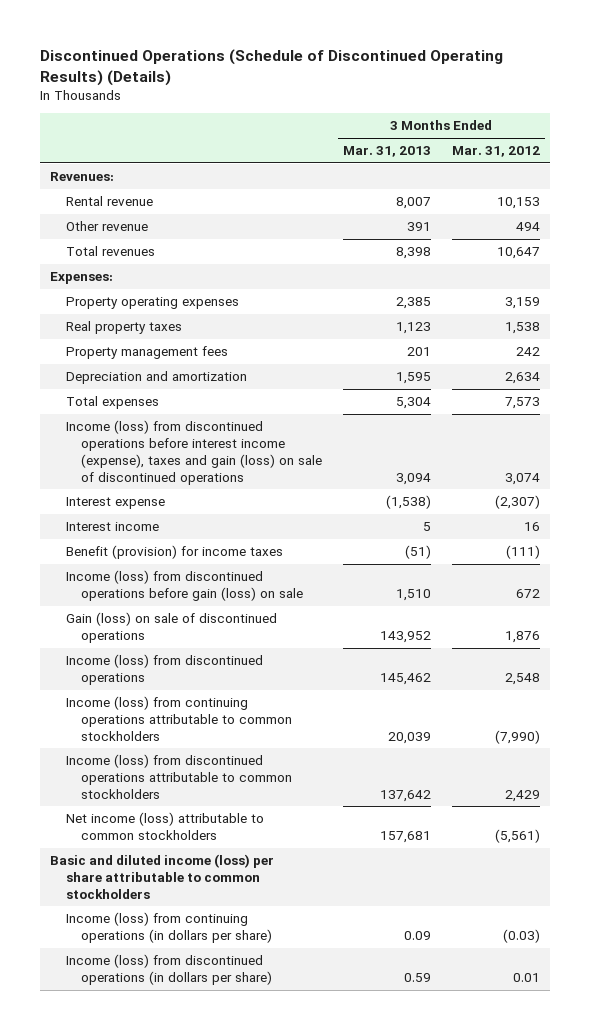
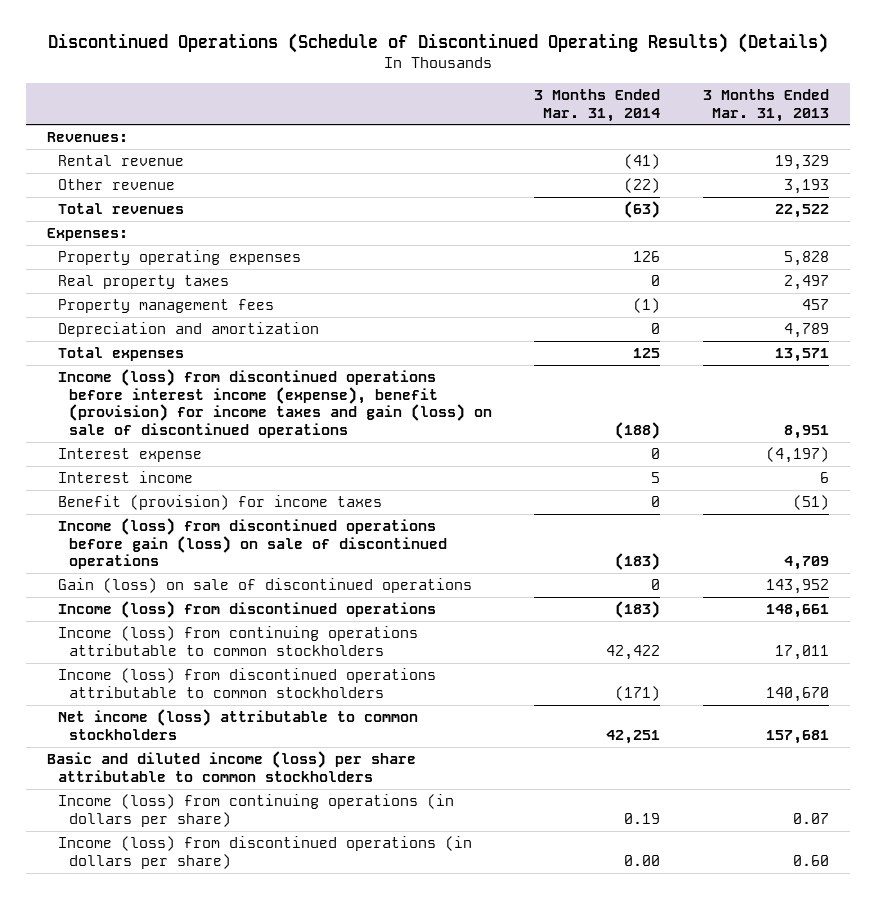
[451,146,540,158] Mar. 31, 2012 -> none
none -> [534,88,661,122] 3 Months Ended Mar. 31, 2014
[395,197,431,210] 8,007 -> [774,155,829,171] 19,329
[406,222,431,232] 391 -> [783,179,829,195] 3,193
[395,247,431,260] 8,398 -> [774,204,829,219] 22,522
[395,297,431,310] 2,385 -> [783,251,829,267] 5,828
[395,322,431,335] 1,123 -> [783,275,829,291] 2,497
[406,347,431,357] 201 -> [801,299,829,311] 457
[395,372,431,385] 1,595 -> [783,323,829,339] 4,789
[395,397,431,410] 5,304 -> [774,348,829,363] 13,571
[65,420,323,485] Income (loss) from discontinued operations before interest income (expense), taxes and gain (loss) on sale of discontinued operations -> [57,369,492,439] Income (loss) from discontinued operations before interest income (expense), benefit (provision) for income taxes and gain (loss) on sale of discontinued operations
[395,472,431,485] 3,094 -> [783,425,829,440] 8,951
[385,495,431,510] (1,538) -> [765,447,829,464] (4,197)
[422,522,431,532] 5 -> [819,472,829,484] 6
[65,570,304,601] Income (loss) from discontinued operations before gain (loss) on sale -> [57,518,447,570] Income (loss) from discontinued operations before gain (loss) on sale of discontinued operations
[395,588,431,601] 1,510 -> [783,556,829,571] 4,709
[379,672,431,685] 145,462 -> [765,604,829,619] 148,661
[387,731,431,744] 20,039 -> [774,644,829,660] 17,011
[379,789,431,802] 137,642 -> [765,686,829,702] 140,670
[403,930,431,940] 0.09 -> [792,812,829,824] 0.07
[403,972,431,982] 0.59 -> [792,854,829,866] 0.60

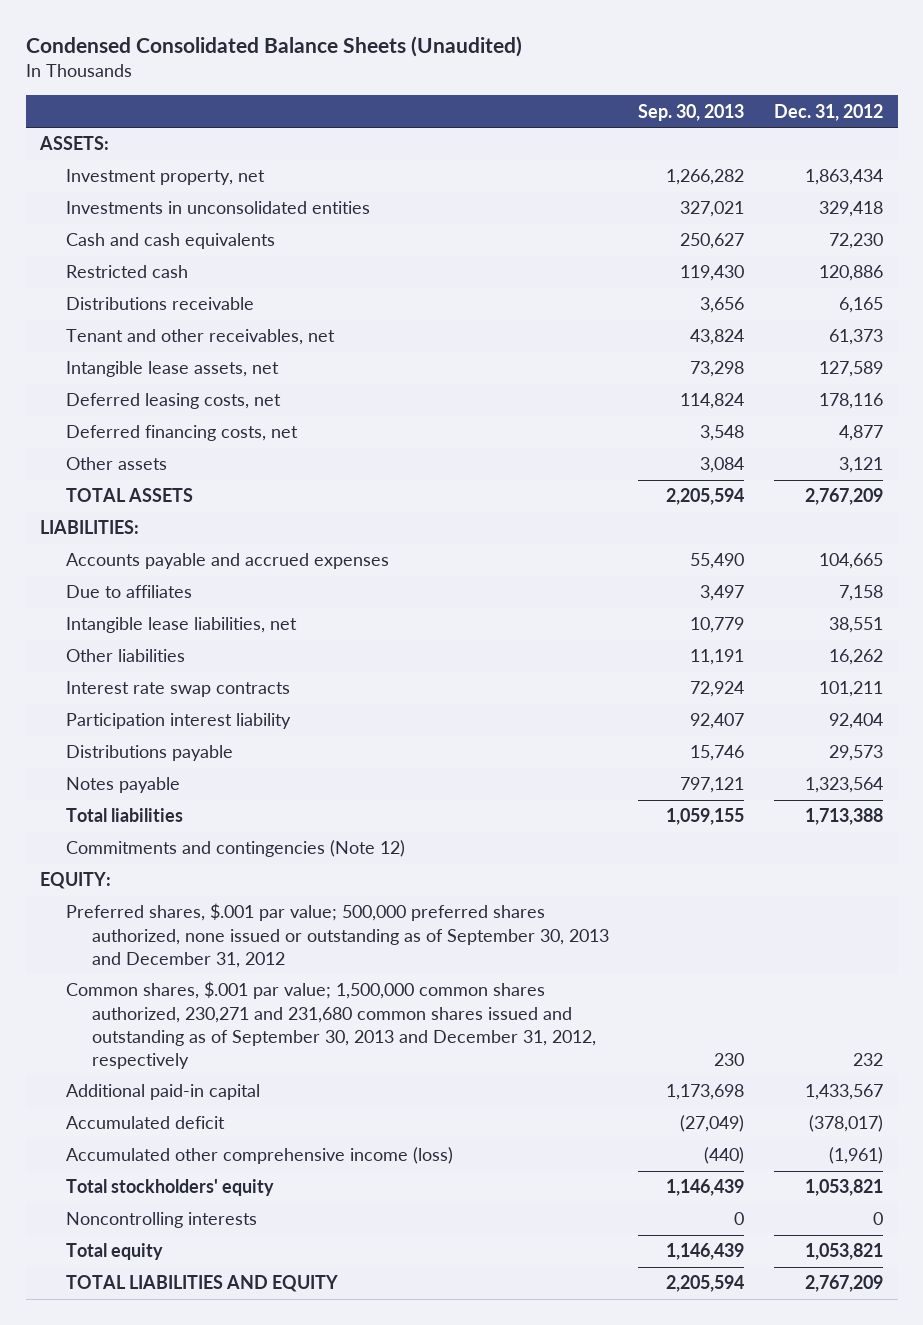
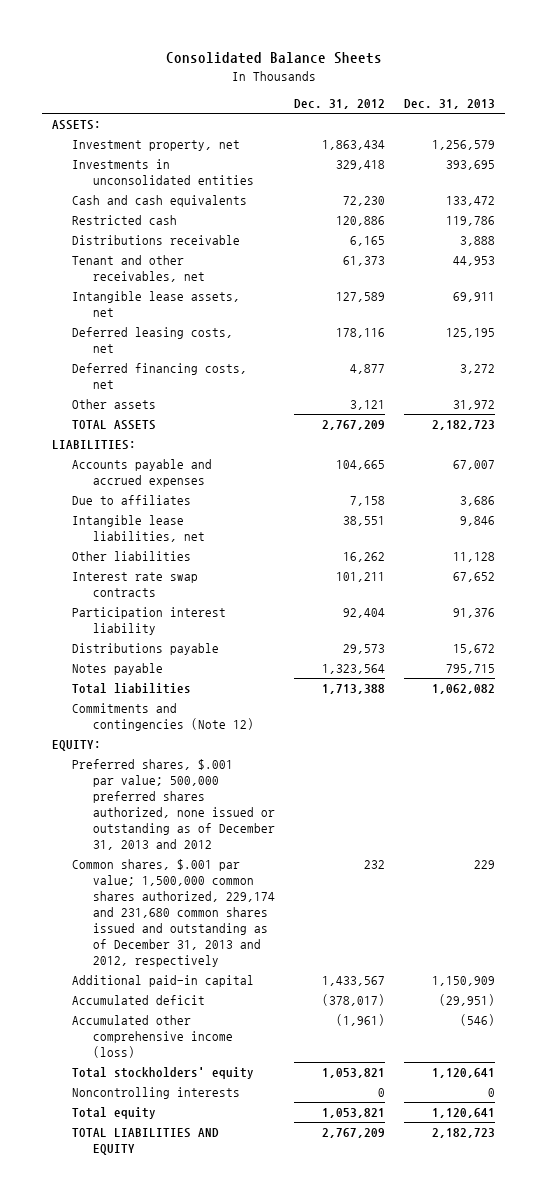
[25,36,522,58] Condensed Consolidated Balance Sheets (Unaudited) -> [165,52,382,65] Consolidated Balance Sheets
[638,103,745,121] Sep. 30, 2013 -> none
none -> [404,99,496,110] Dec. 31, 2013
[66,903,609,968] Preferred shares, $.001 par value; 500,000 preferred shares authorized, none issued or outstanding as of September 30, 2013 and December 31, 2012 -> [72,759,275,850] Preferred shares, $.001 par value; 500,000 preferred shares authorized, none issued or outstanding as of December 31, 2013 and 2012
[66,981,596,1069] Common shares, $.001 par value; 1,500,000 common shares authorized, 230,271 and 231,680 common shares issued and outstanding as of September 30, 2013 and December 31, 2012, respectively -> [72,859,275,967] Common shares, $.001 par value; 1,500,000 common shares authorized, 229,174 and 231,680 common shares issued and outstanding as of December 31, 2013 and 2012, respectively

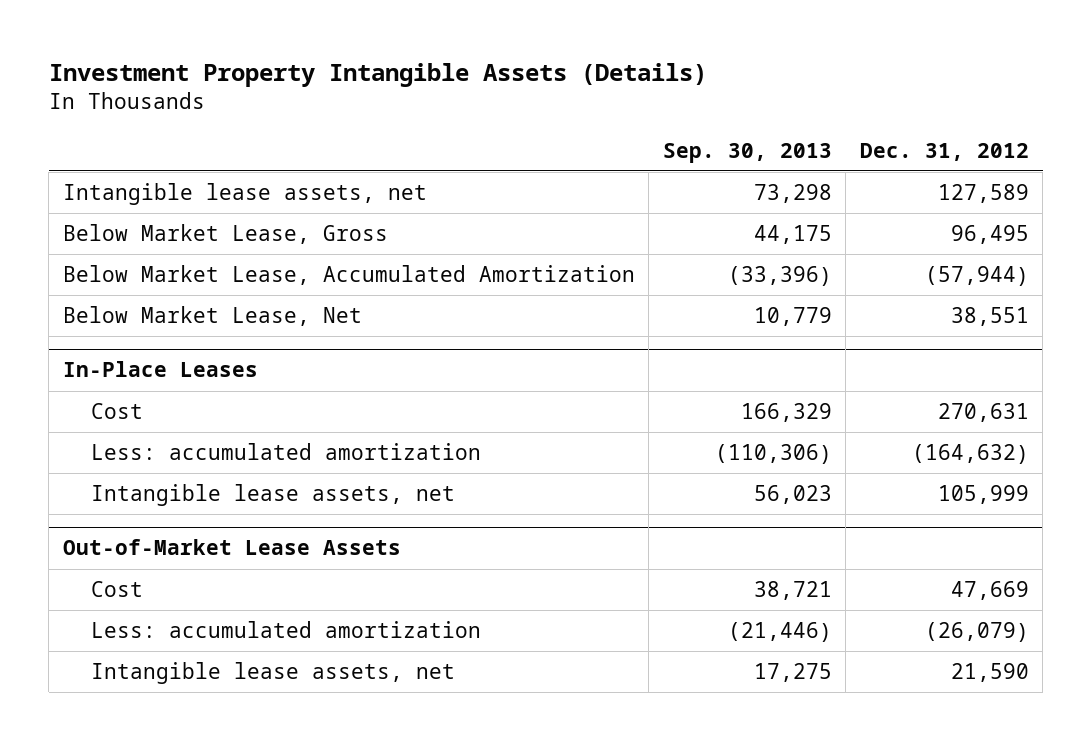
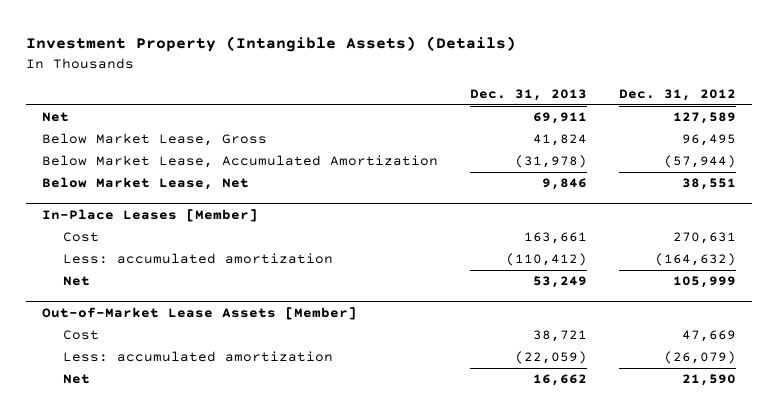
[48,62,707,87] Investment Property Intangible Assets (Details) -> [25,36,516,53] Investment Property (Intangible Assets) (Details)
[662,142,832,163] Sep. 30, 2013 -> none
none -> [469,88,587,101] Dec. 31, 2013
[62,183,427,206] Intangible lease assets, net -> [41,112,69,123] Net
[62,361,258,378] In-Place Leases -> [41,208,258,222] In-Place Leases [Member]
[91,484,456,507] Intangible lease assets, net -> [63,276,91,287] Net
[62,539,401,556] Out-of-Market Lease Assets -> [41,306,357,320] Out-of-Market Lease Assets [Member]
[91,662,456,685] Intangible lease assets, net -> [63,374,91,385] Net

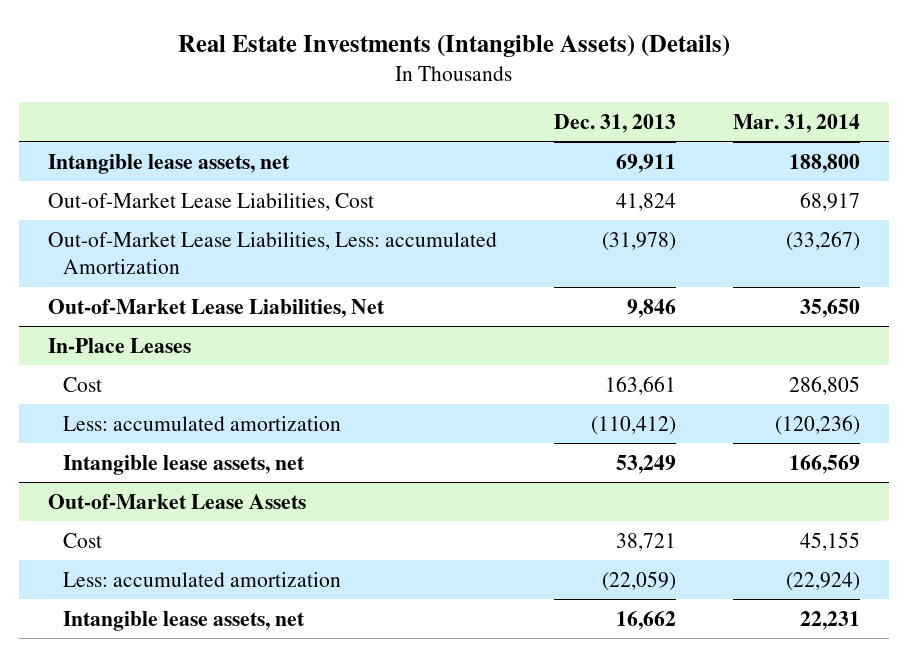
[25,36,516,53] Investment Property (Intangible Assets) (Details) -> [177,35,730,58] Real Estate Investments (Intangible Assets) (Details)
[618,88,736,101] Dec. 31, 2012 -> none
none -> [733,113,861,133] Mar. 31, 2014
[41,112,69,123] Net -> [47,153,290,174] Intangible lease assets, net
[41,133,267,147] Below Market Lease, Gross -> [47,192,374,211] Out-of-Market Lease Liabilities, Cost
[41,155,438,169] Below Market Lease, Accumulated Amortization -> [47,231,497,275] Out-of-Market Lease Liabilities, Less: accumulated Amortization
[41,177,249,191] Below Market Lease, Net -> [47,298,385,318] Out-of-Market Lease Liabilities, Net
[41,208,258,222] In-Place Leases [Member] -> [47,337,191,353] In-Place Leases
[63,276,91,287] Net -> [63,454,306,475] Intangible lease assets, net
[41,306,357,320] Out-of-Market Lease Assets [Member] -> [47,493,306,509] Out-of-Market Lease Assets
[63,374,91,385] Net -> [63,610,306,631] Intangible lease assets, net

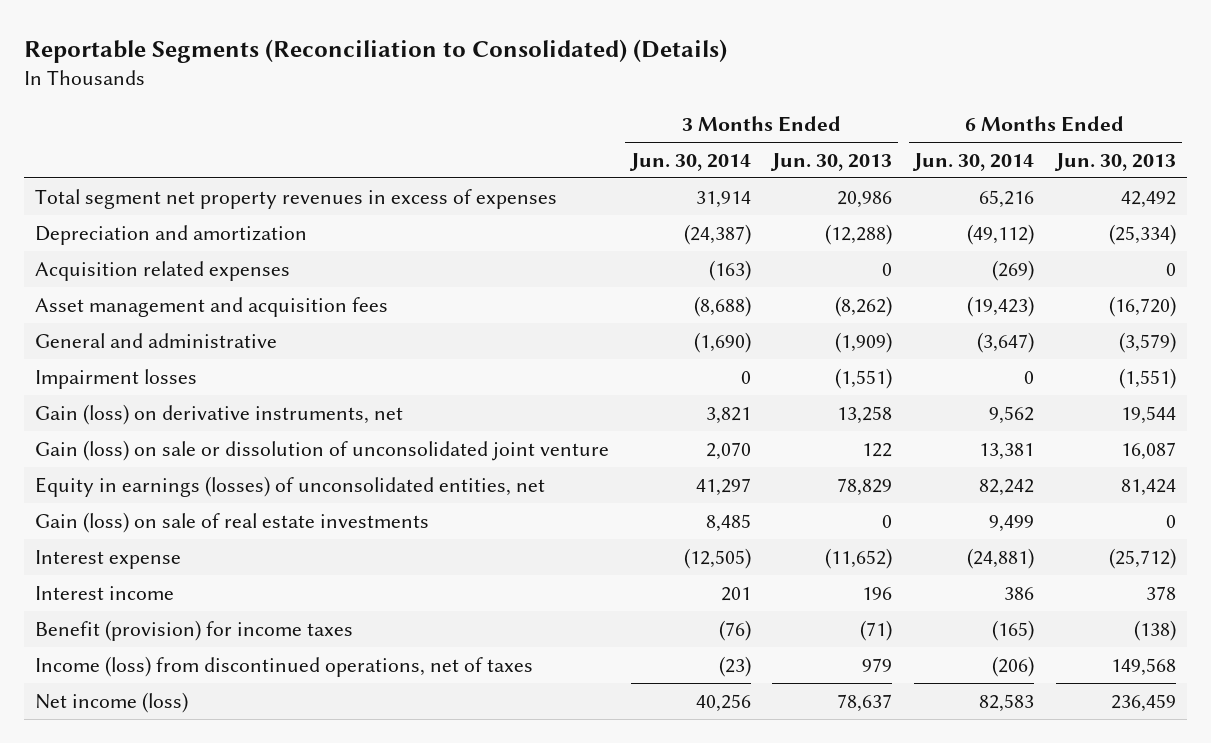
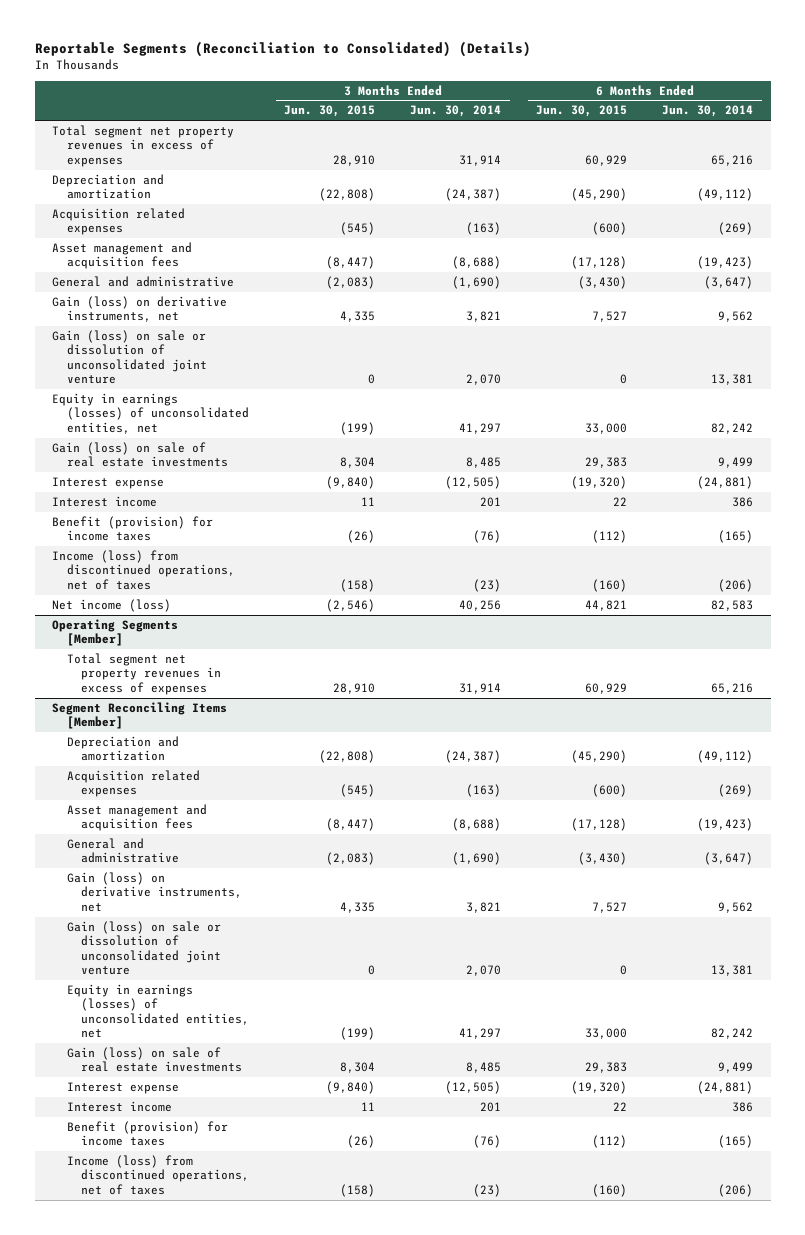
[770,152,893,171] Jun. 30, 2013 -> none
[1054,152,1177,171] Jun. 30, 2013 -> none
none -> [284,105,376,118] Jun. 30, 2015
none -> [536,105,628,118] Jun. 30, 2015
[34,368,197,389] Impairment losses -> none
none -> [52,619,179,647] Operating Segments [Member]
none -> [66,653,222,695] Total segment net property revenues in excess of expenses
none -> [52,702,228,730] Segment Reconciling Items [Member]
none -> [66,736,179,762] Depreciation and amortization
none -> [66,770,200,798] Acquisition related expenses
none -> [66,804,207,832] Asset management and acquisition fees
none -> [66,838,180,864] General and administrative
none -> [66,872,243,912] Gain (loss) on derivative instruments, net
none -> [66,921,222,976] Gain (loss) on sale or dissolution of unconsolidated joint venture
none -> [66,984,250,1039] Equity in earnings (losses) of unconsolidated entities, net
none -> [66,1047,243,1073] Gain (loss) on sale of real estate investments
none -> [66,1082,179,1095] Interest expense
none -> [66,1101,172,1113] Interest income
none -> [66,1121,228,1147] Benefit (provision) for income taxes
none -> [66,1155,250,1195] Income (loss) from discontinued operations, net of taxes

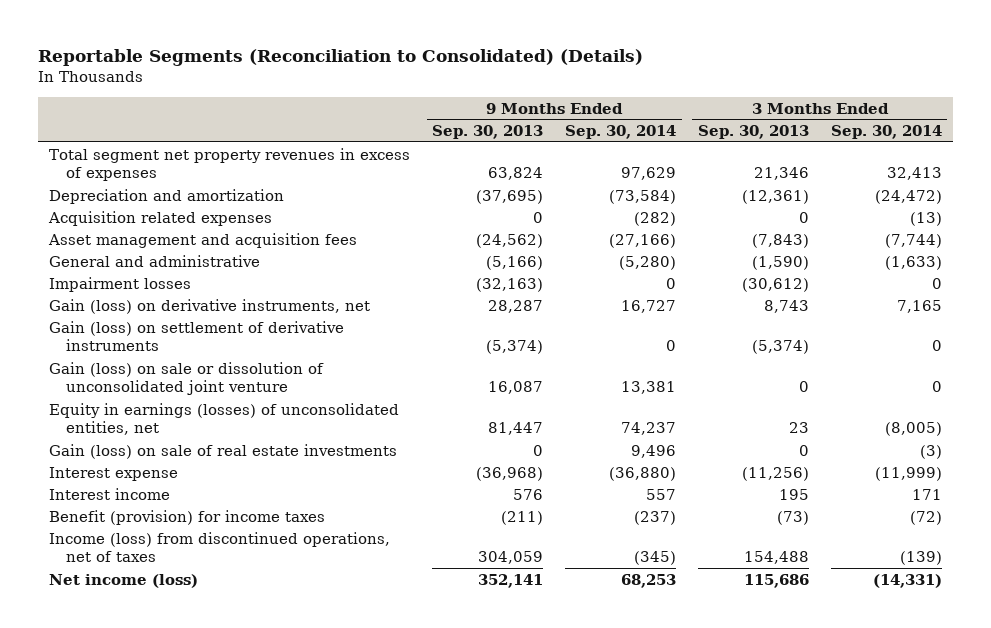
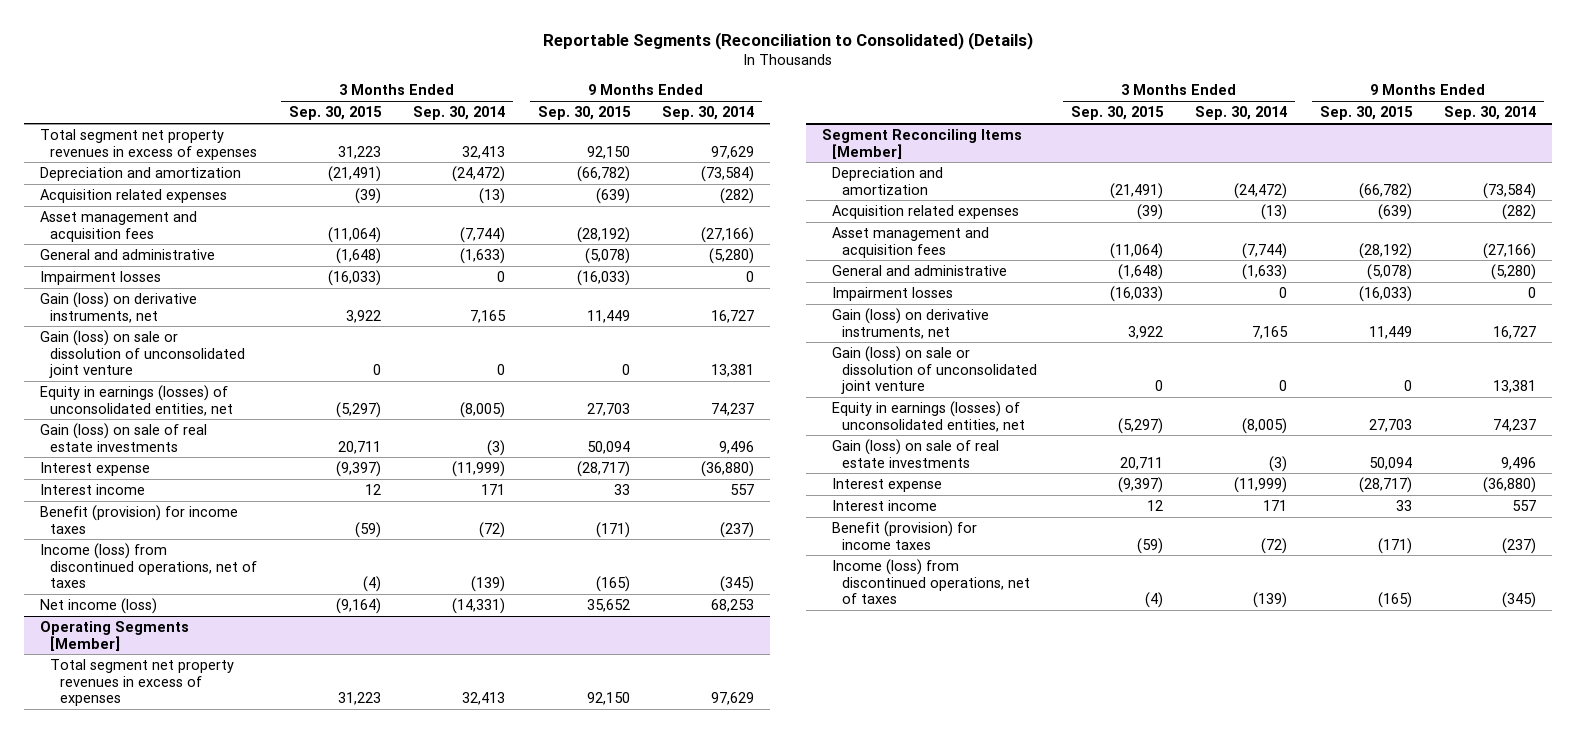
[432,124,544,139] Sep. 30, 2013 -> none
[697,124,809,139] Sep. 30, 2013 -> none
none -> [289,106,383,121] Sep. 30, 2015
none -> [537,106,631,121] Sep. 30, 2015
[49,320,345,351] Gain (loss) on settlement of derivative instruments -> none
none -> [39,621,189,651] Operating Segments [Member]
none -> [50,659,235,707] Total segment net property revenues in excess of expenses
none -> [821,129,1022,159] Segment Reconciling Items [Member]
none -> [832,167,944,195] Depreciation and amortization
none -> [832,205,1020,220] Acquisition related expenses
none -> [832,227,990,258] Asset management and acquisition fees
none -> [832,265,1008,277] General and administrative
none -> [832,287,954,302] Impairment losses
none -> [832,308,990,339] Gain (loss) on derivative instruments, net
none -> [832,346,1038,395] Gain (loss) on sale or dissolution of unconsolidated joint venture
none -> [832,401,1026,432] Equity in earnings (losses) of unconsolidated entities, net
none -> [832,439,1000,468] Gain (loss) on sale of real estate investments
none -> [832,478,943,493] Interest expense
none -> [832,500,938,512] Interest income
none -> [832,521,978,550] Benefit (provision) for income taxes
none -> [832,559,1031,605] Income (loss) from discontinued operations, net of taxes

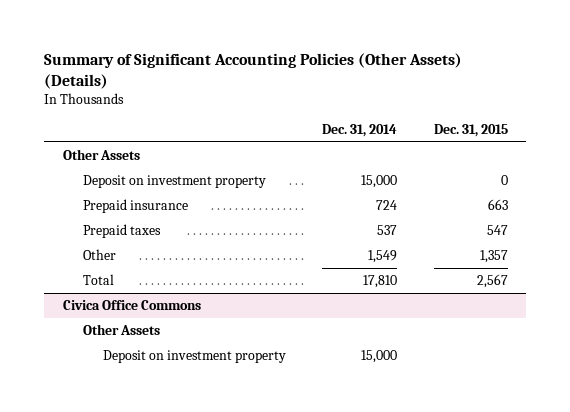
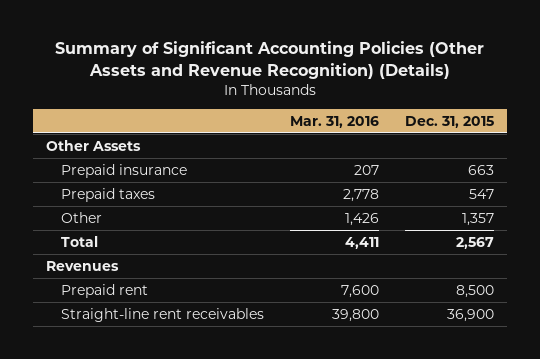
[44,53,463,89] Summary of Significant Accounting Policies (Other Assets) (Details) -> [54,41,484,80] Summary of Significant Accounting Policies (Other Assets and Revenue Recognition) (Details)
[322,124,398,138] Dec. 31, 2014 -> none
none -> [290,115,380,128] Mar. 31, 2016
[82,174,266,188] Deposit on investment property -> none
[62,299,201,310] Civica Office Commons -> none
[82,323,160,335] Other Assets -> none
[102,349,286,363] Deposit on investment property -> none
none -> [45,260,119,271] Revenues
none -> [61,283,149,298] Prepaid rent
none -> [61,307,265,322] Straight-line rent receivables

